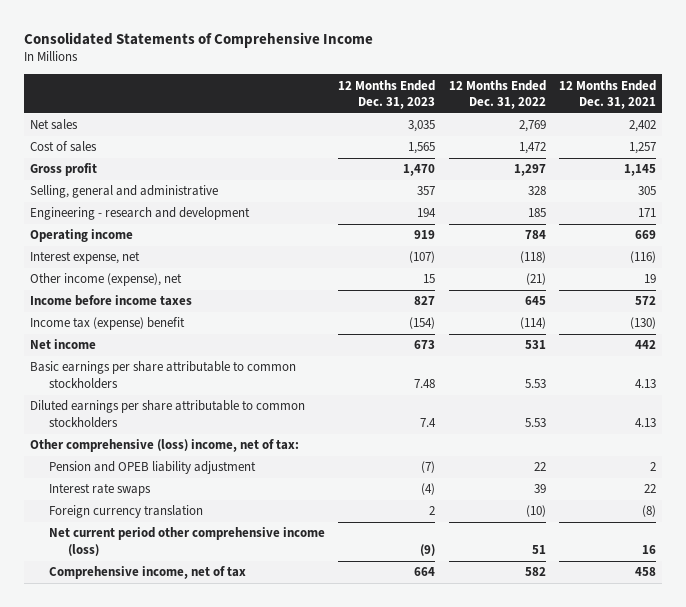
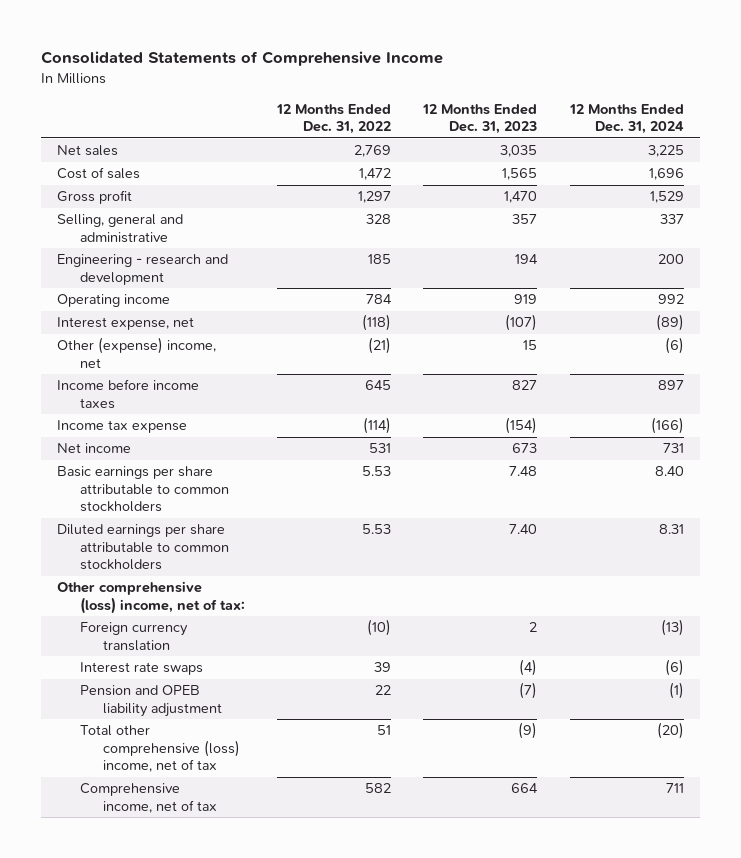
[558,79,656,110] 12 Months Ended Dec. 31, 2021 -> none
none -> [568,103,684,135] 12 Months Ended Dec. 31, 2024
[30,273,183,287] Other income (expense), net -> [57,337,217,368] Other (expense) income, net
[30,317,186,331] Income tax (expense) benefit -> [57,420,188,434] Income tax expense
[420,417,437,427] 7.4 -> [509,524,538,535] 7.40
[49,483,152,497] Interest rate swaps -> [79,662,203,676] Interest rate swaps
[49,461,257,475] Pension and OPEB liability adjustment -> [79,685,222,717] Pension and OPEB liability adjustment
[49,527,326,556] Net current period other comprehensive income (loss) -> [79,725,240,773] Total other comprehensive (loss) income, net of tax

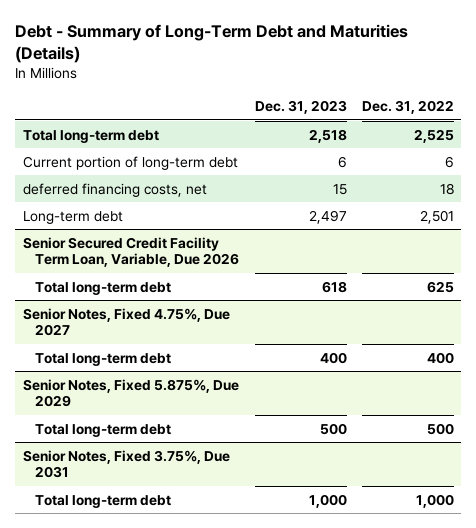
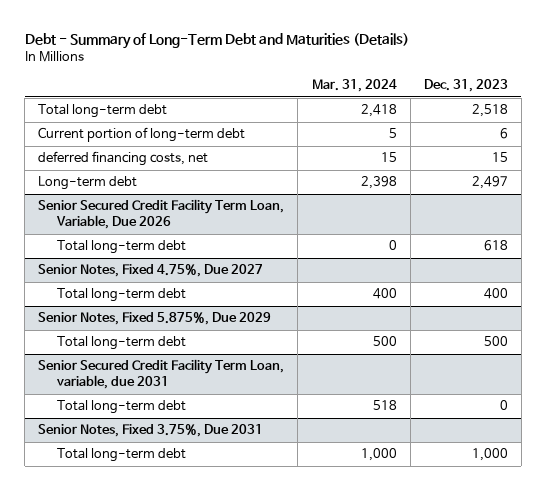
[361,100,454,115] Dec. 31, 2022 -> none
none -> [311,79,397,93] Mar. 31, 2024
none -> [38,359,285,390] Senior Secured Credit Facility Term Loan, variable, due 2031
none -> [56,400,186,415] Total long-term debt

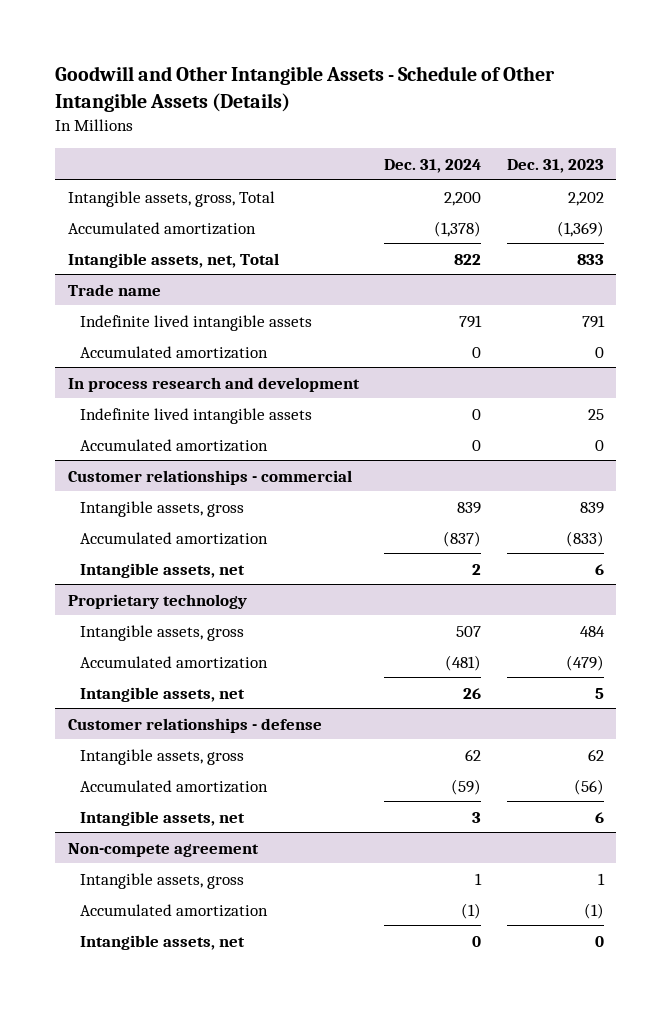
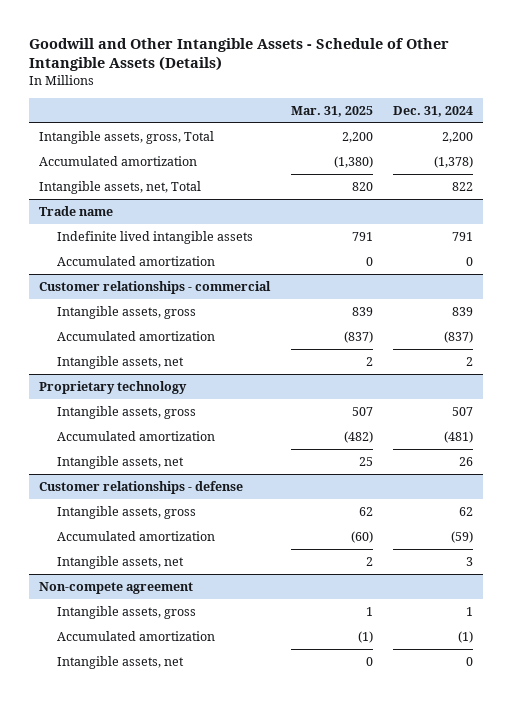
[506,158,604,173] Dec. 31, 2023 -> none
none -> [290,105,373,117] Mar. 31, 2025
[67,376,360,392] In process research and development -> none
[79,407,312,424] Indefinite lived intangible assets -> none
[79,438,268,452] Accumulated amortization -> none

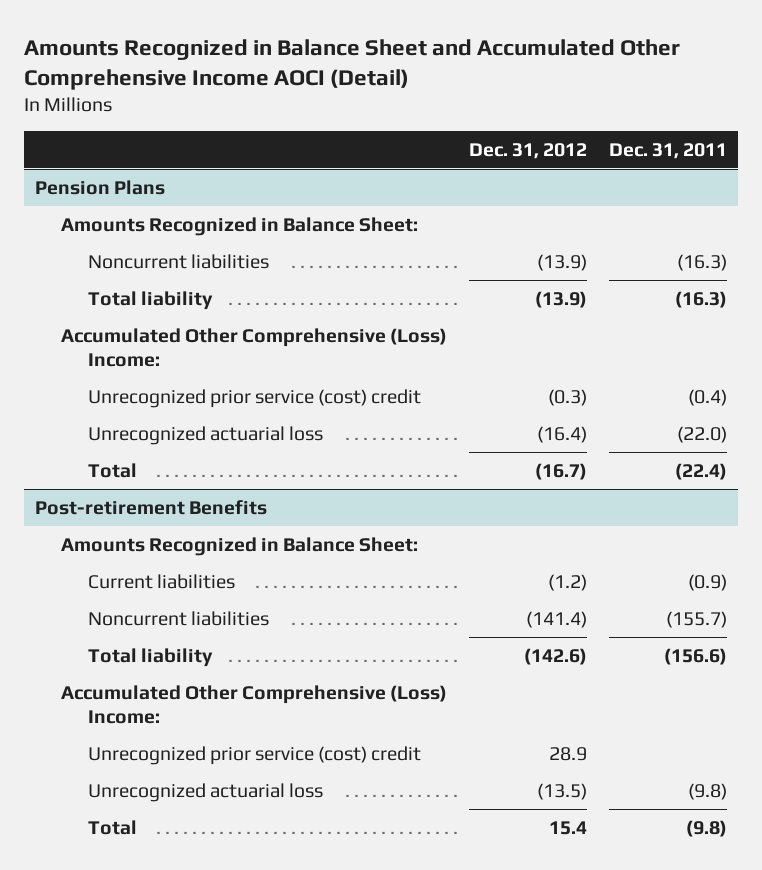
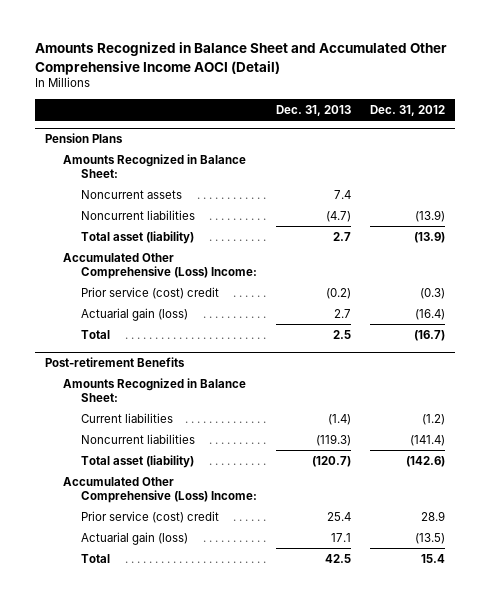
[608,142,727,159] Dec. 31, 2011 -> none
none -> [275,104,351,116] Dec. 31, 2013
none -> [80,189,182,199] Noncurrent assets
[87,290,213,310] Total liability -> [80,230,194,244] Total asset (liability)
[87,388,421,408] Unrecognized prior service (cost) credit -> [80,286,219,299] Prior service (cost) credit
[87,425,323,445] Unrecognized actuarial loss -> [80,307,188,321] Actuarial gain (loss)
[87,647,213,667] Total liability -> [80,454,194,468] Total asset (liability)
[87,745,421,765] Unrecognized prior service (cost) credit -> [80,510,219,523] Prior service (cost) credit
[87,782,323,802] Unrecognized actuarial loss -> [80,531,188,545] Actuarial gain (loss)

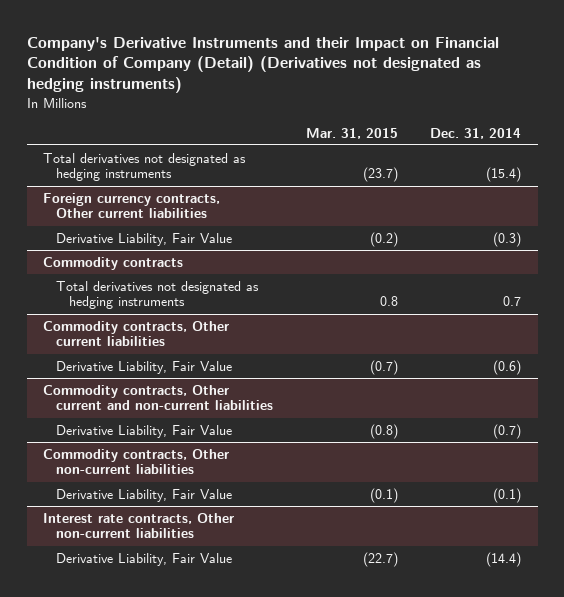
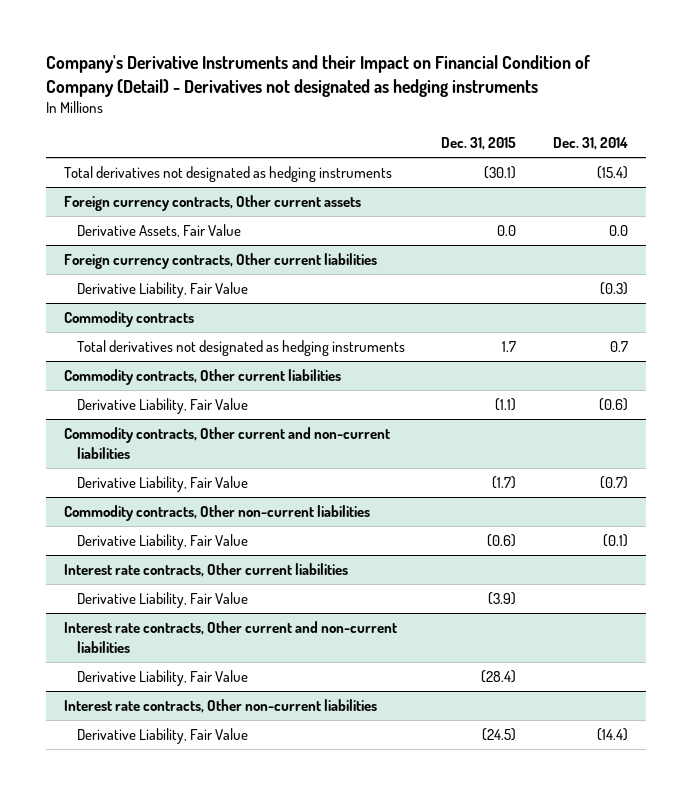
[26,36,499,94] Company's Derivative Instruments and their Impact on Financial Condition of Company (Detail) (Derivatives not designated as hedging instruments) -> [45,55,590,97] Company's Derivative Instruments and their Impact on Financial Condition of Company (Detail) - Derivatives not designated as hedging instruments
[305,127,398,139] Mar. 31, 2015 -> none
none -> [441,137,517,151] Dec. 31, 2015
none -> [63,194,361,211] Foreign currency contracts, Other current assets
none -> [76,223,241,237] Derivative Assets, Fair Value
none -> [63,562,348,577] Interest rate contracts, Other current liabilities
none -> [76,591,248,608] Derivative Liability, Fair Value
none -> [63,620,397,653] Interest rate contracts, Other current and non-current liabilities
none -> [76,669,248,686] Derivative Liability, Fair Value

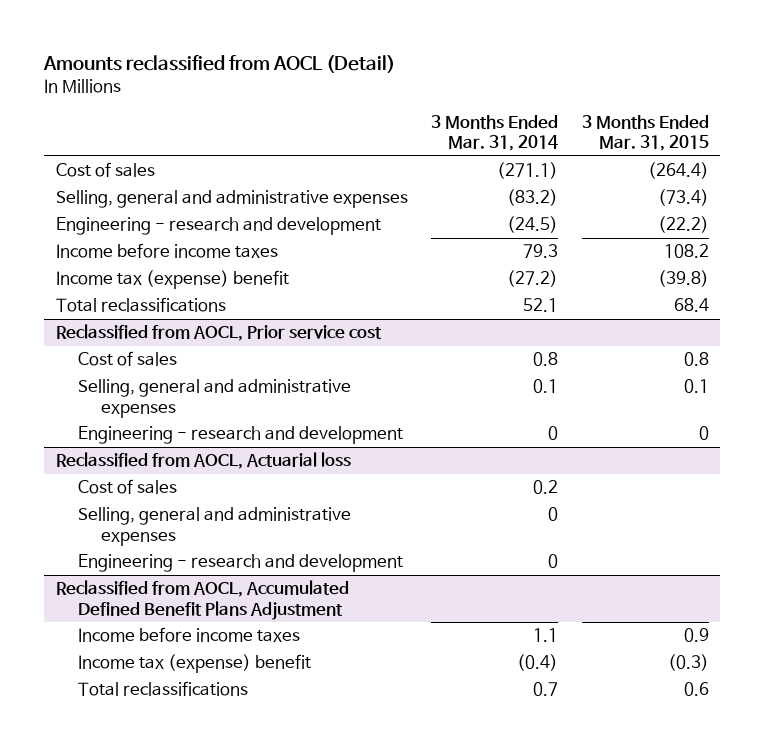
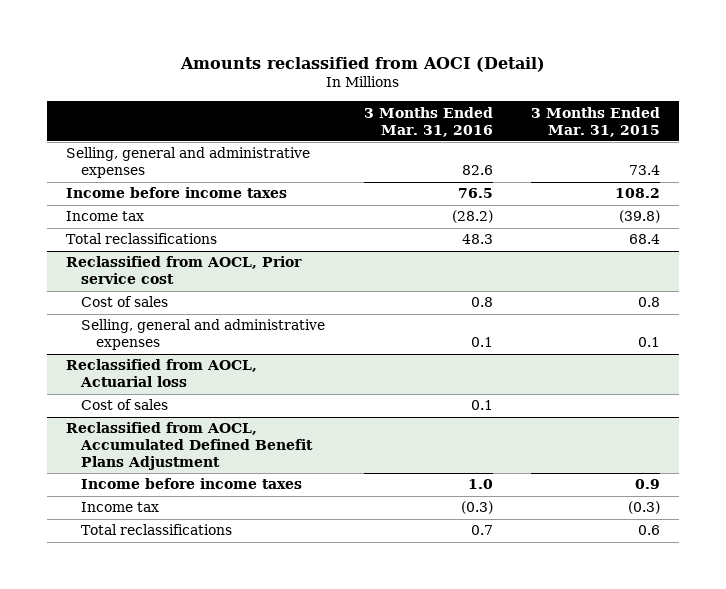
[43,54,396,73] Amounts reclassified from AOCL (Detail) -> [180,56,546,72] Amounts reclassified from AOCI (Detail)
[431,114,559,152] 3 Months Ended Mar. 31, 2014 -> none
none -> [363,106,493,137] 3 Months Ended Mar. 31, 2016
[55,162,155,178] Cost of sales -> none
[55,217,381,236] Engineering - research and development -> none
[657,189,709,207] (73.4) -> [629,165,661,176] 73.4
[55,270,289,290] Income tax (expense) benefit -> [66,211,145,222] Income tax
[78,426,404,445] Engineering - research and development -> none
[78,507,352,546] Selling, general and administrative expenses -> none
[78,554,404,573] Engineering - research and development -> none
[78,654,312,674] Income tax (expense) benefit -> [81,502,160,513] Income tax

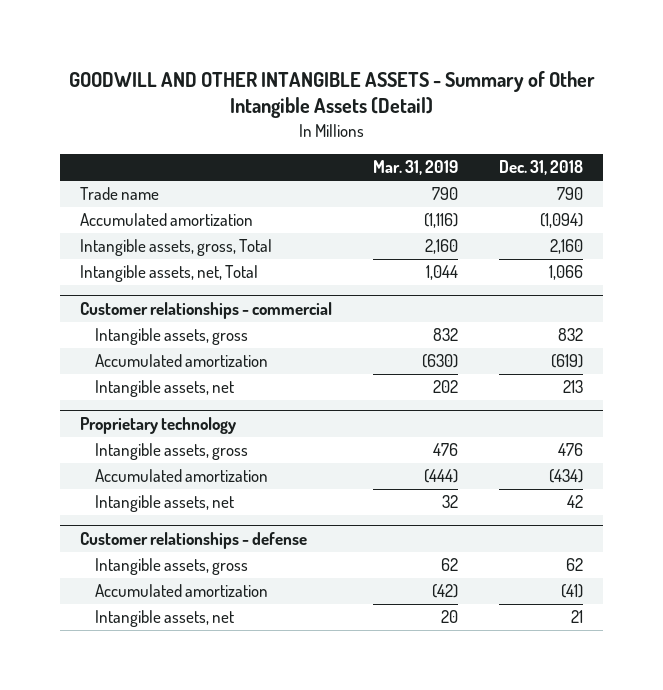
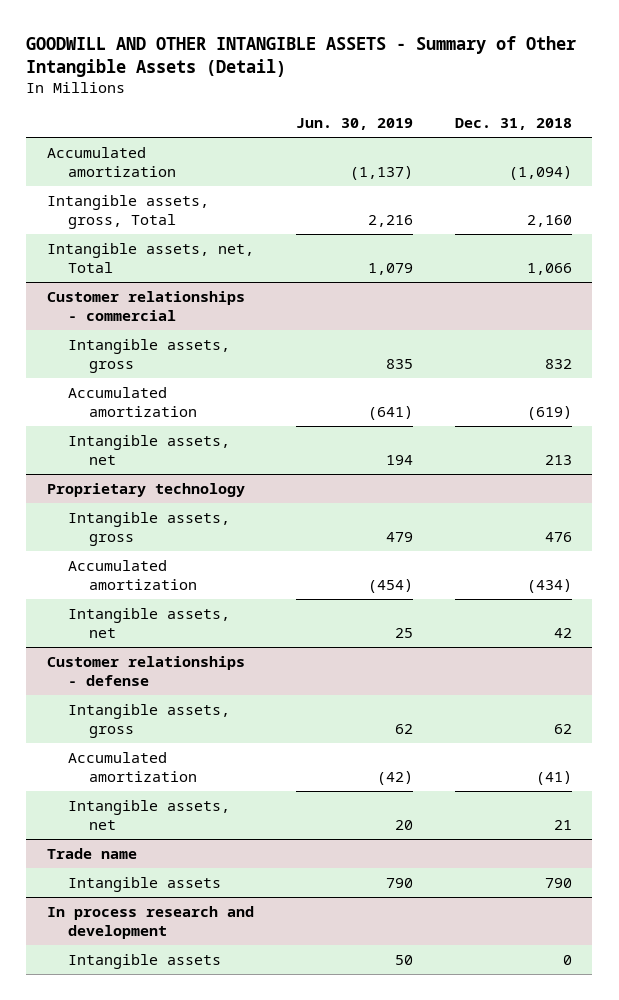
[373,160,459,176] Mar. 31, 2019 -> none
none -> [295,117,413,130] Jun. 30, 2019
[80,187,160,201] Trade name -> none
none -> [47,847,138,859] Trade name
none -> [68,876,222,892] Intangible assets
none -> [47,905,255,939] In process research and development
none -> [68,953,222,969] Intangible assets

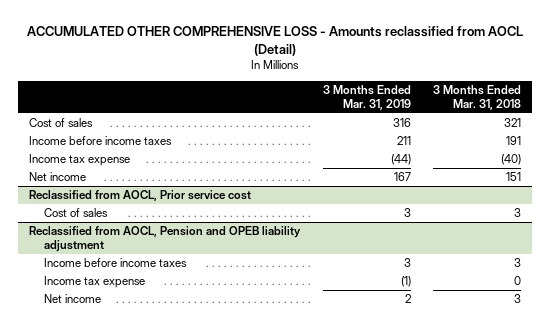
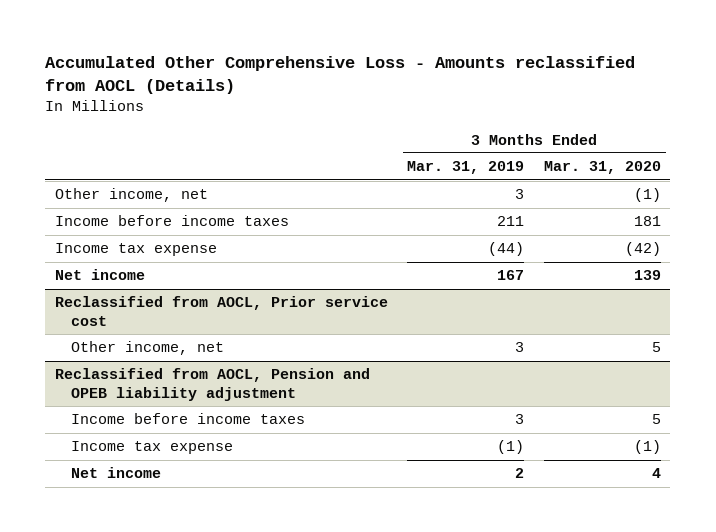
[27,25,524,56] ACCUMULATED OTHER COMPREHENSIVE LOSS - Amounts reclassified from AOCL (Detail) -> [45,56,636,95] Accumulated Other Comprehensive Loss - Amounts reclassified from AOCL (Details)
[432,84,521,110] 3 Months Ended Mar. 31, 2018 -> none
none -> [543,161,661,175] Mar. 31, 2020
[29,118,94,128] Cost of sales -> none
none -> [55,188,209,203] Other income, net
[44,208,109,218] Cost of sales -> none
none -> [71,341,225,356] Other income, net

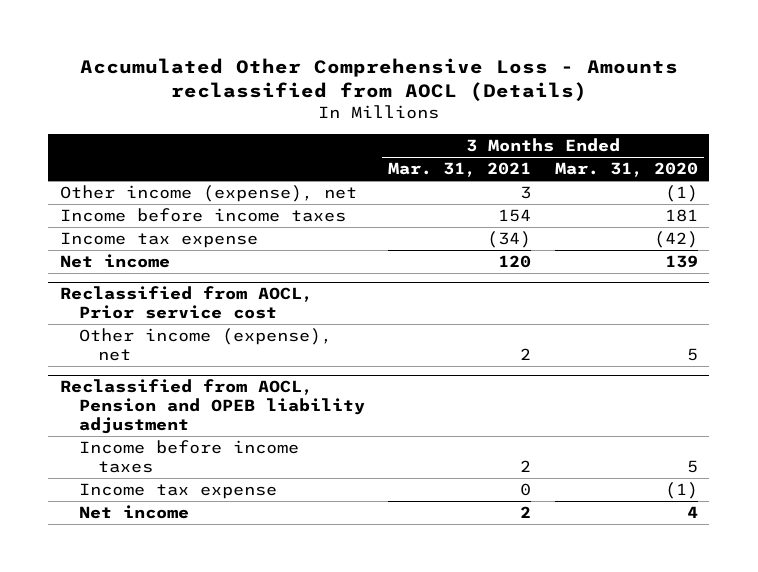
[407,161,525,175] Mar. 31, 2019 -> none
none -> [388,162,532,178] Mar. 31, 2021
[55,188,209,203] Other income, net -> [59,185,357,203] Other income (expense), net
[71,341,225,356] Other income, net -> [78,328,332,361] Other income (expense), net

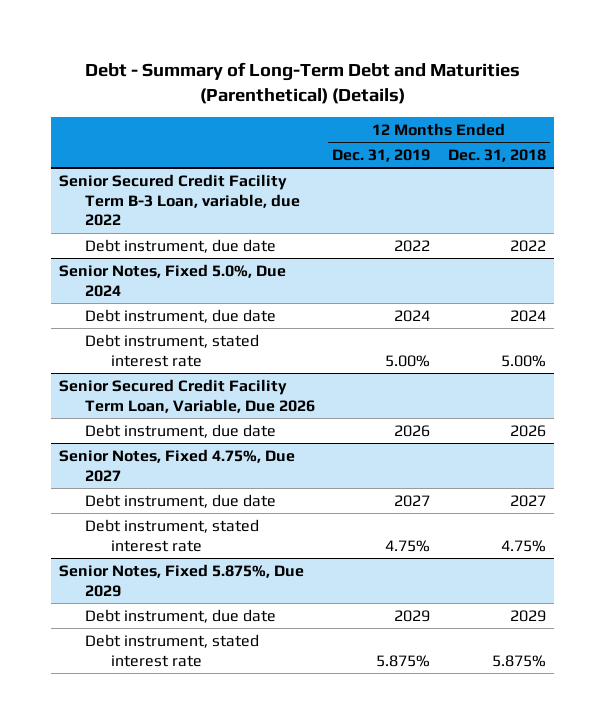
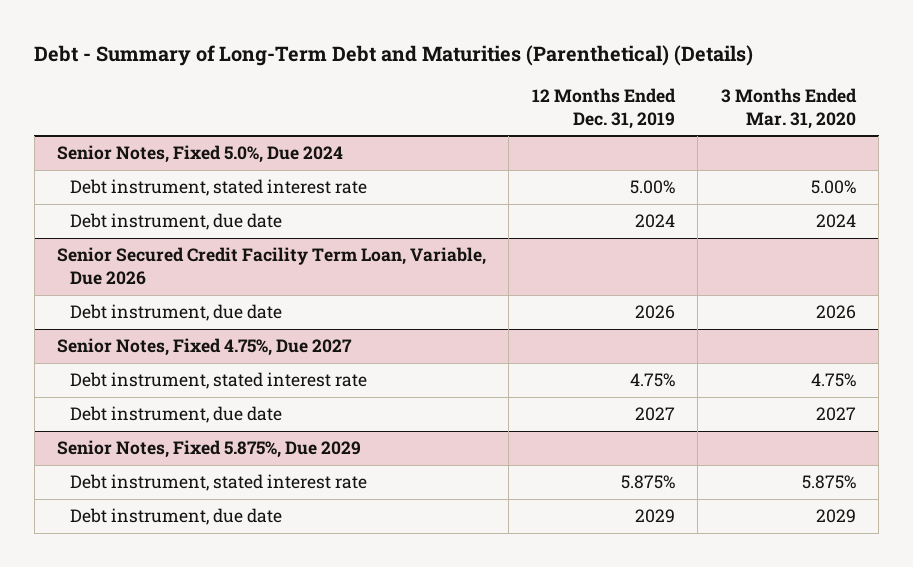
[447,148,546,162] Dec. 31, 2018 -> none
none -> [720,88,857,129] 3 Months Ended Mar. 31, 2020
[59,173,301,227] Senior Secured Credit Facility Term B-3 Loan, variable, due 2022 -> none
[85,238,277,253] Debt instrument, due date -> none
[85,308,277,323] Debt instrument, due date -> [69,213,282,231] Debt instrument, due date
[85,493,277,508] Debt instrument, due date -> [69,406,282,424] Debt instrument, due date
[85,608,277,623] Debt instrument, due date -> [69,508,282,526] Debt instrument, due date

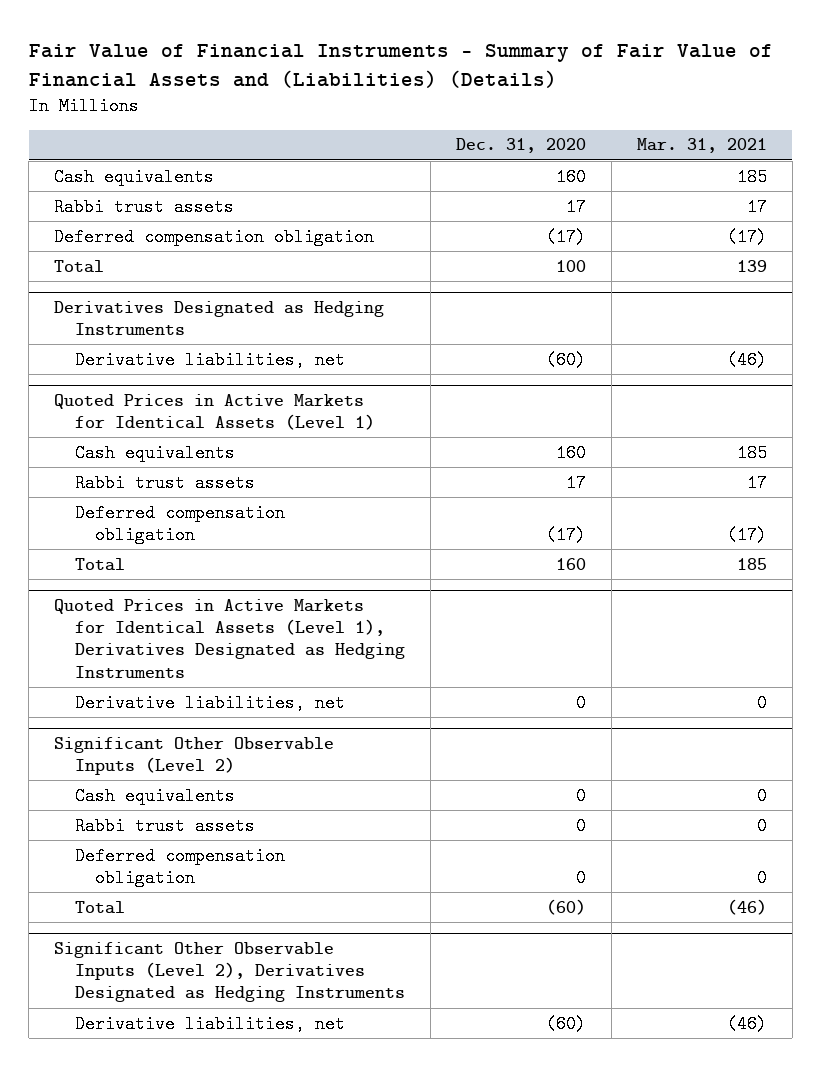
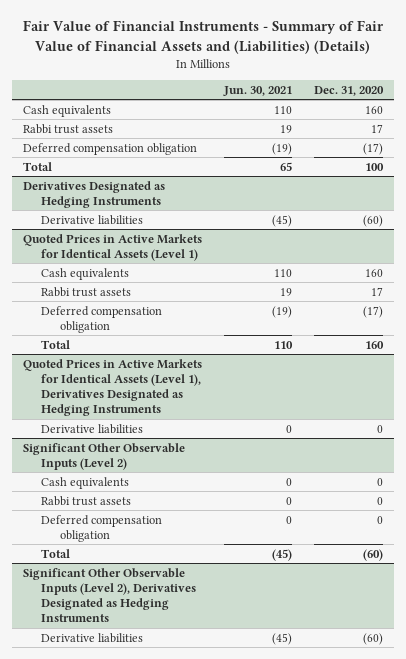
[636,138,767,154] Mar. 31, 2021 -> none
none -> [222,85,292,96] Jun. 30, 2021
[74,350,345,369] Derivative liabilities, net -> [41,214,144,225] Derivative liabilities
[74,693,345,712] Derivative liabilities, net -> [41,423,144,434] Derivative liabilities
[74,1014,345,1033] Derivative liabilities, net -> [41,632,144,643] Derivative liabilities

